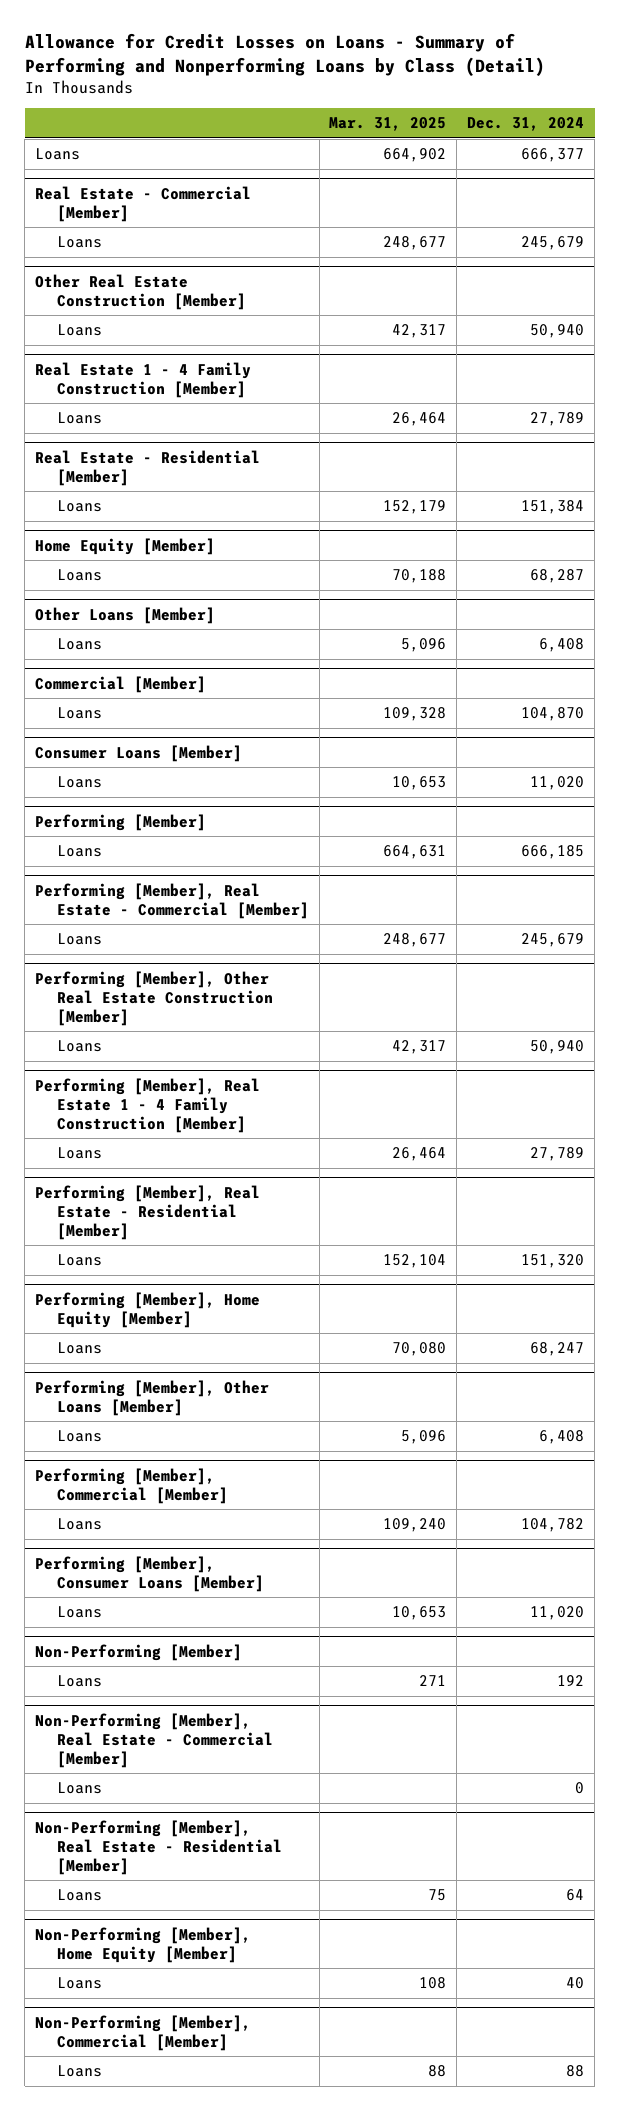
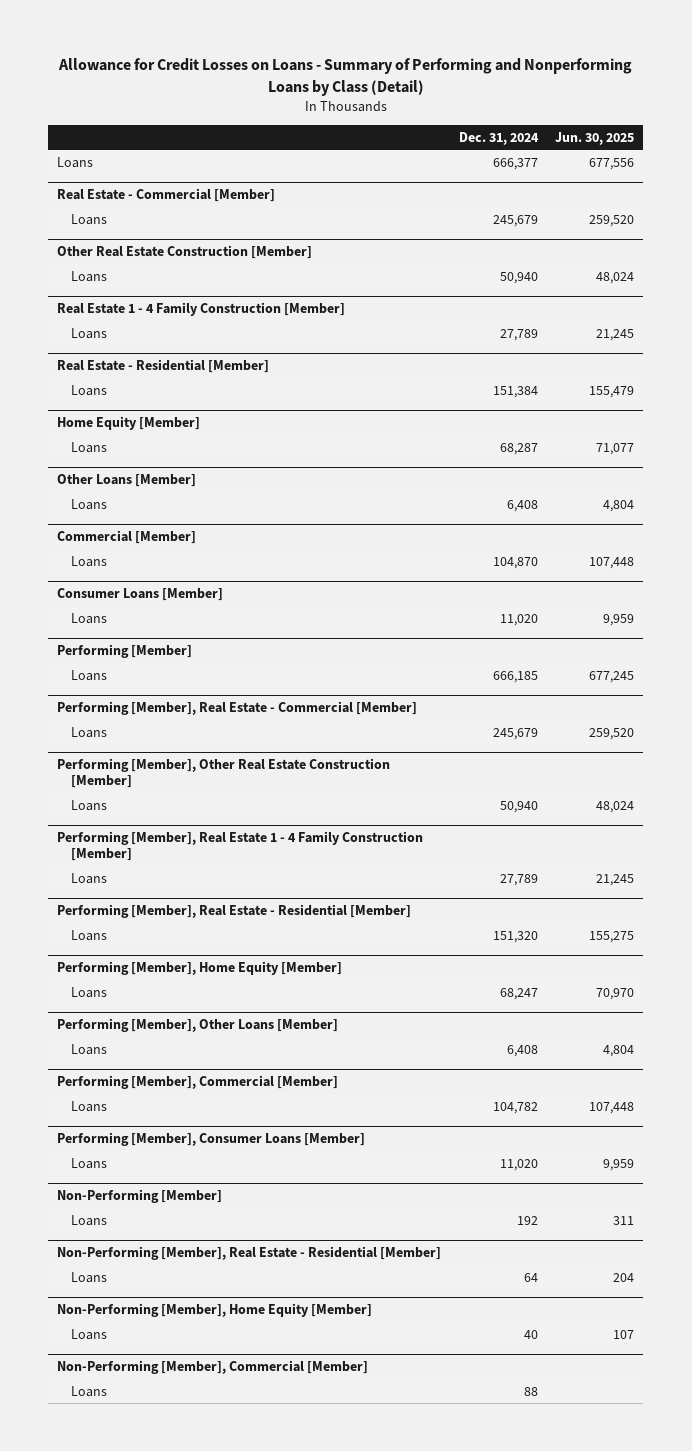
[329,117,447,132] Mar. 31, 2025 -> none
none -> [555,131,635,145] Jun. 30, 2025
[35,1712,273,1768] Non-Performing [Member], Real Estate - Commercial [Member] -> none
[56,1782,102,1795] Loans -> none

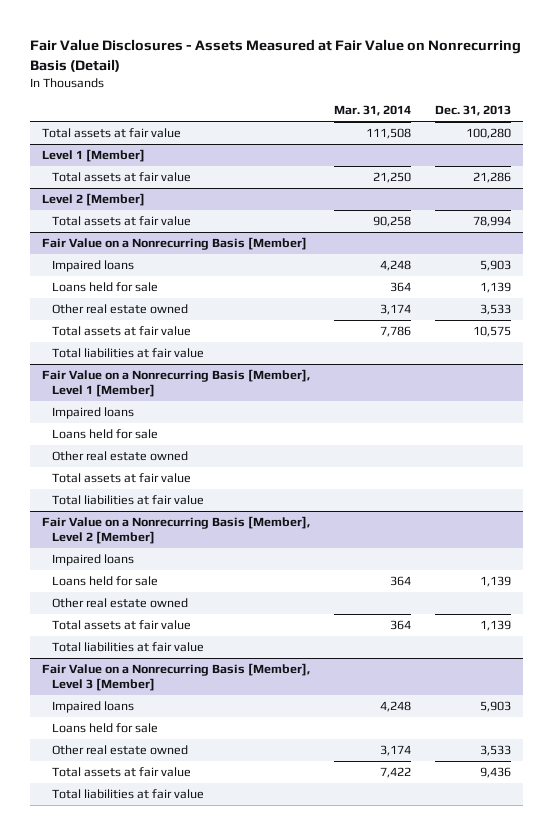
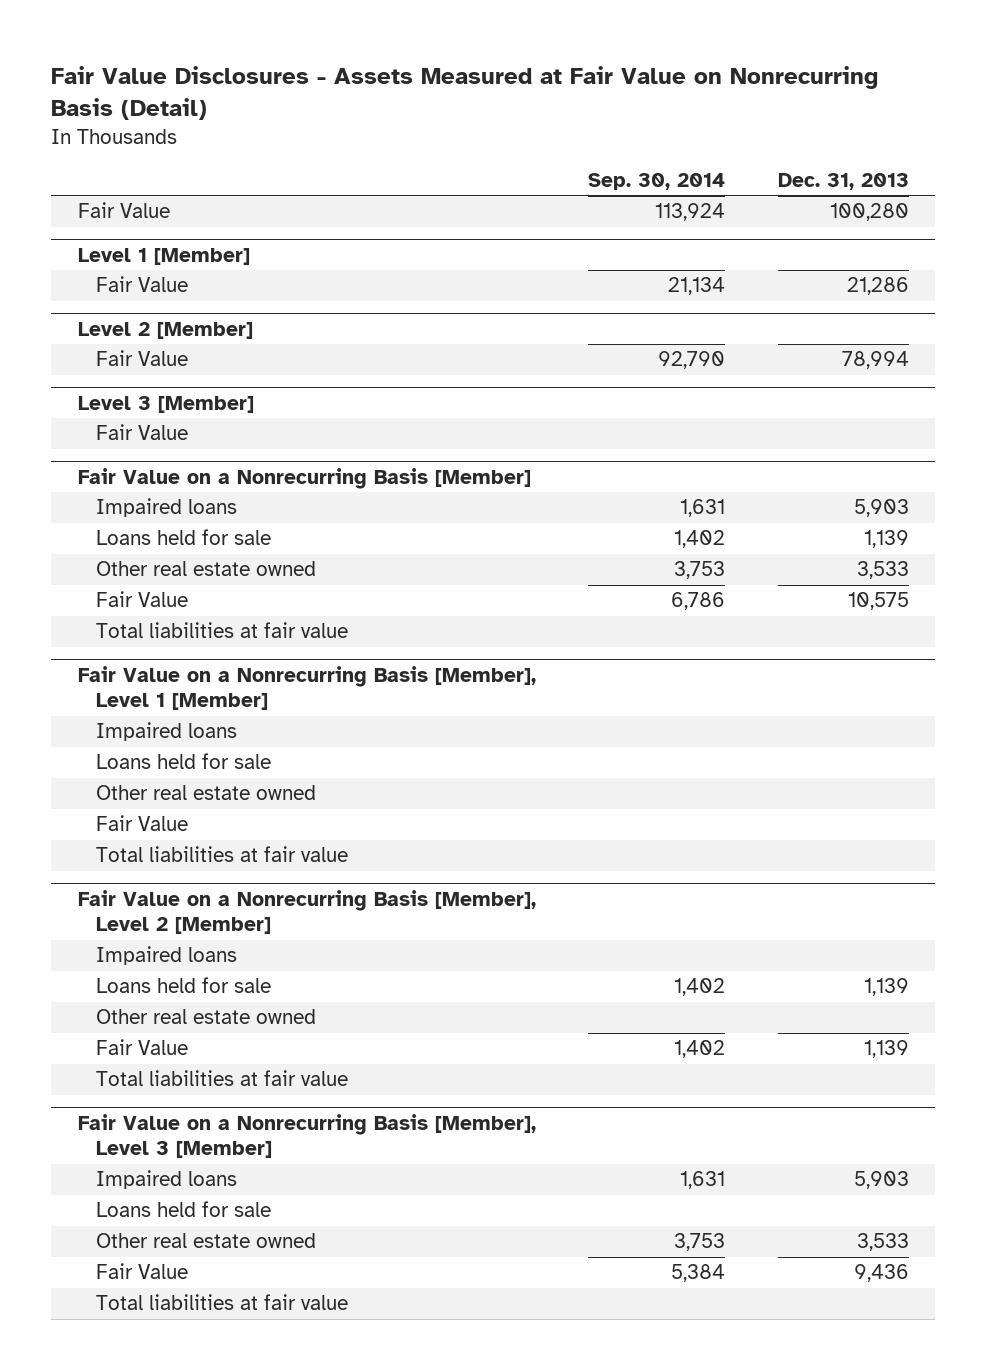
[334,105,412,117] Mar. 31, 2014 -> none
none -> [588,172,726,190] Sep. 30, 2014
[42,128,182,139] Total assets at fair value -> [77,202,170,219] Fair Value
[52,172,192,183] Total assets at fair value -> [95,276,188,293] Fair Value
[52,216,192,227] Total assets at fair value -> [95,350,188,367] Fair Value
none -> [77,396,254,414] Level 3 [Member]
none -> [95,424,188,441] Fair Value
[52,326,192,337] Total assets at fair value -> [95,591,188,608] Fair Value
[52,473,192,484] Total assets at fair value -> none
none -> [95,815,188,832] Fair Value
[52,620,192,631] Total assets at fair value -> [95,1039,188,1056] Fair Value
[52,767,192,778] Total assets at fair value -> [95,1263,188,1280] Fair Value

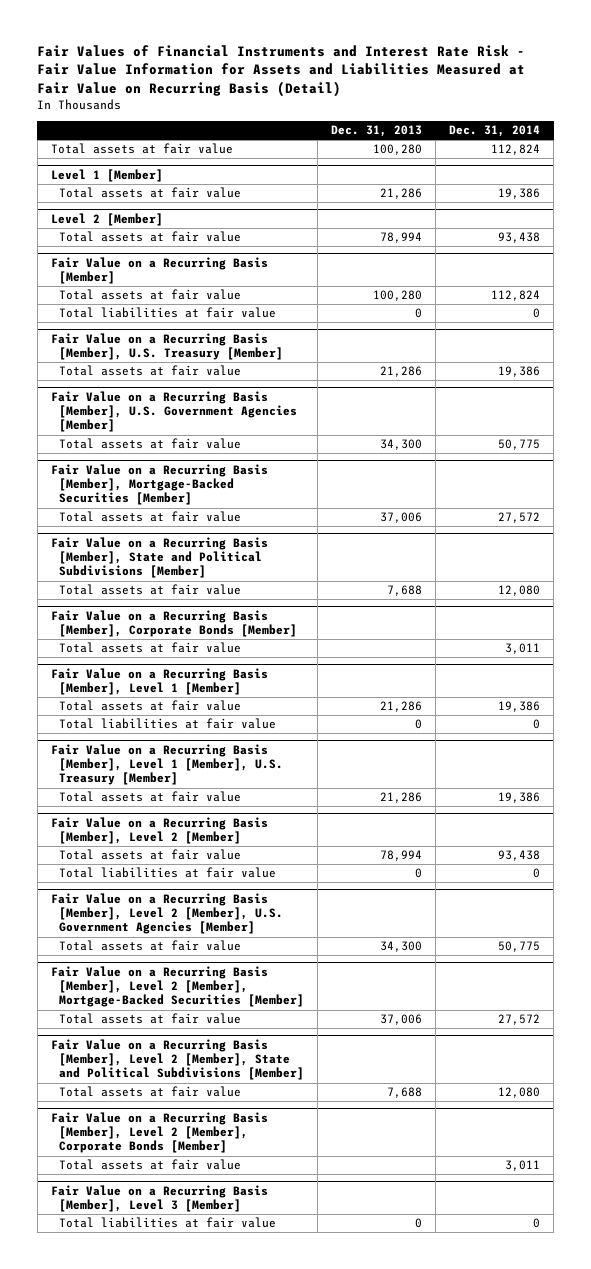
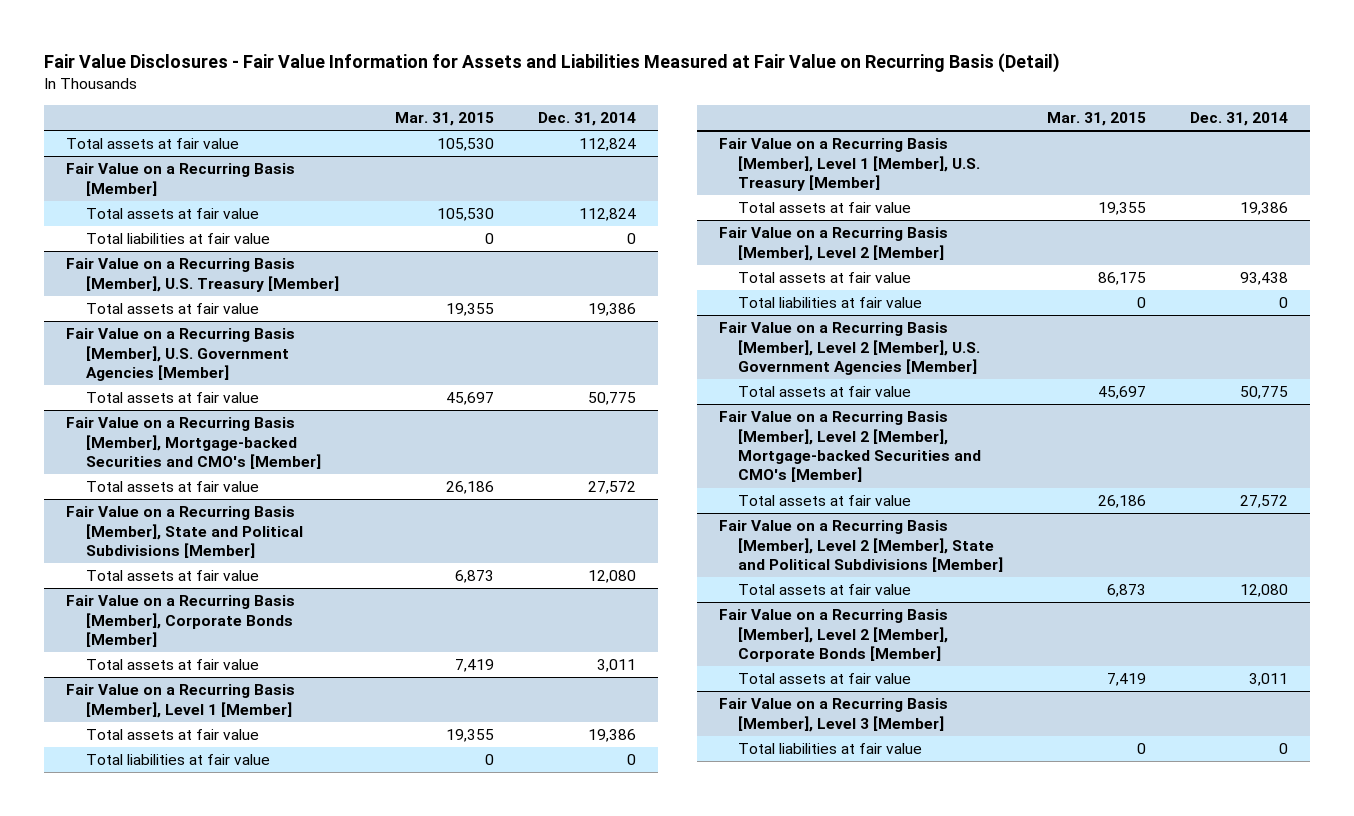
[37,44,526,97] Fair Values of Financial Instruments and Interest Rate Risk - Fair Value Information for Assets and Liabilities Measured at Fair Value on Recurring Basis (Detail) -> [44,53,1061,74] Fair Value Disclosures - Fair Value Information for Assets and Liabilities Measured at Fair Value on Recurring Basis (Detail)
[331,125,423,138] Dec. 31, 2013 -> none
none -> [394,112,494,127] Mar. 31, 2015
[50,168,163,182] Level 1 [Member] -> none
[58,187,241,199] Total assets at fair value -> none
[50,212,163,226] Level 2 [Member] -> none
[58,231,241,243] Total assets at fair value -> none
[50,463,268,506] Fair Value on a Recurring Basis [Member], Mortgage-Backed Securities [Member] -> [66,417,321,470] Fair Value on a Recurring Basis [Member], Mortgage-backed Securities and CMO's [Member]
[50,965,304,1008] Fair Value on a Recurring Basis [Member], Level 2 [Member], Mortgage-Backed Securities [Member] -> [718,411,982,483] Fair Value on a Recurring Basis [Member], Level 2 [Member], Mortgage-backed Securities and CMO's [Member]

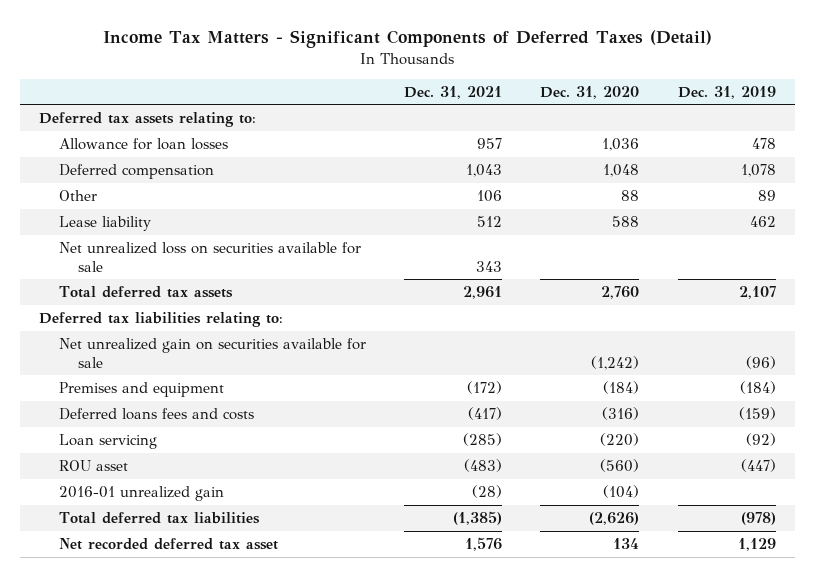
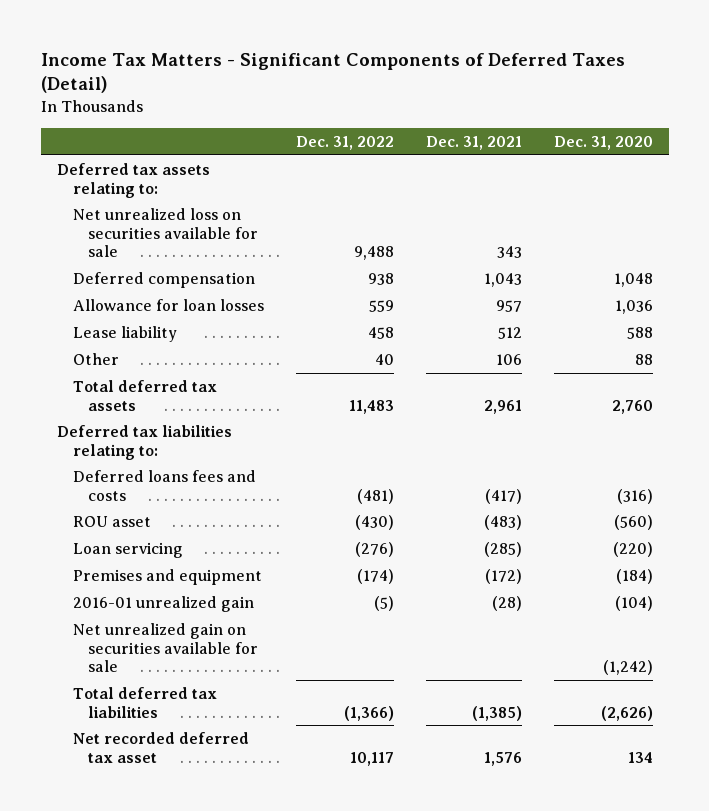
[677,85,776,99] Dec. 31, 2019 -> none
none -> [295,135,394,150] Dec. 31, 2022
[58,242,361,272] Net unrealized loss on securities available for sale -> [72,207,259,258] Net unrealized loss on securities available for sale
[58,138,228,151] Allowance for loan losses -> [72,298,264,311] Allowance for loan losses
[58,190,97,202] Other -> [72,352,119,365] Other
[58,434,157,450] Loan servicing -> [72,541,183,558] Loan servicing
[58,382,224,398] Premises and equipment -> [72,568,262,585] Premises and equipment
[58,338,366,368] Net unrealized gain on securities available for sale -> [72,622,259,673] Net unrealized gain on securities available for sale

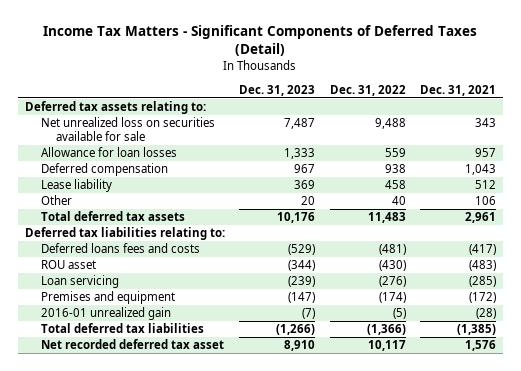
[553,135,653,150] Dec. 31, 2020 -> none
none -> [239,84,316,96] Dec. 31, 2023
[72,271,255,288] Deferred compensation -> [40,163,168,177] Deferred compensation
[72,622,259,673] Net unrealized gain on securities available for sale -> none

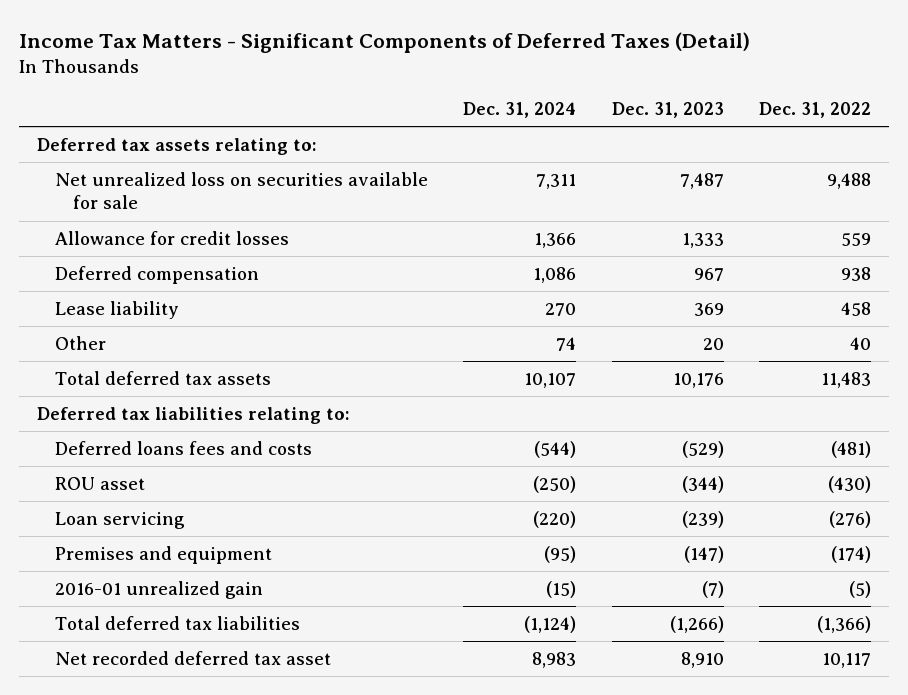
[419,84,496,96] Dec. 31, 2021 -> none
none -> [463,101,577,118] Dec. 31, 2024
[40,147,177,158] Allowance for loan losses -> [54,230,289,245] Allowance for credit losses

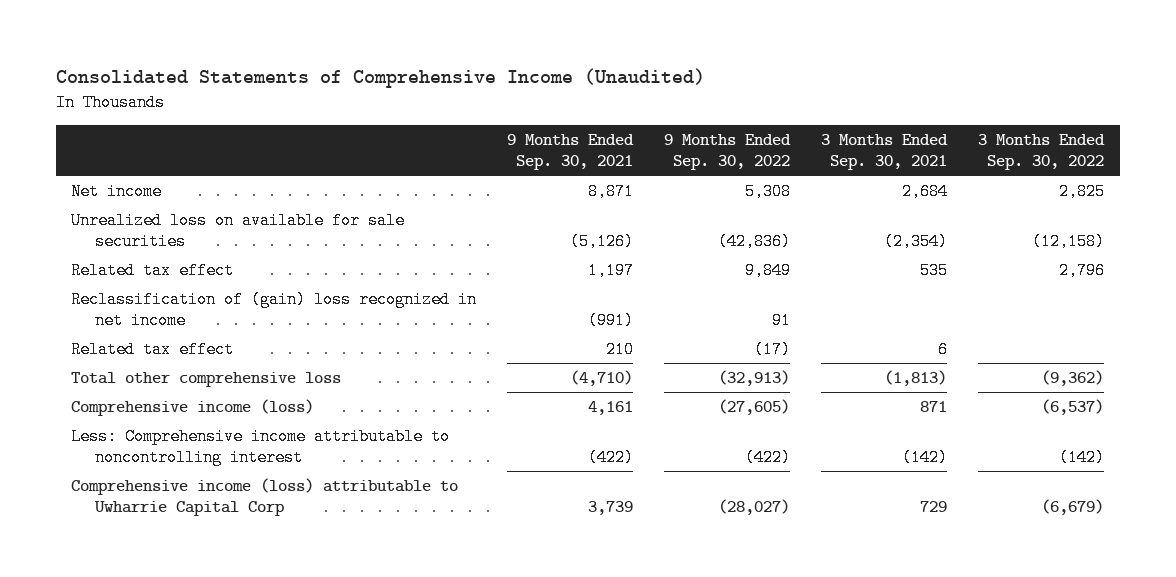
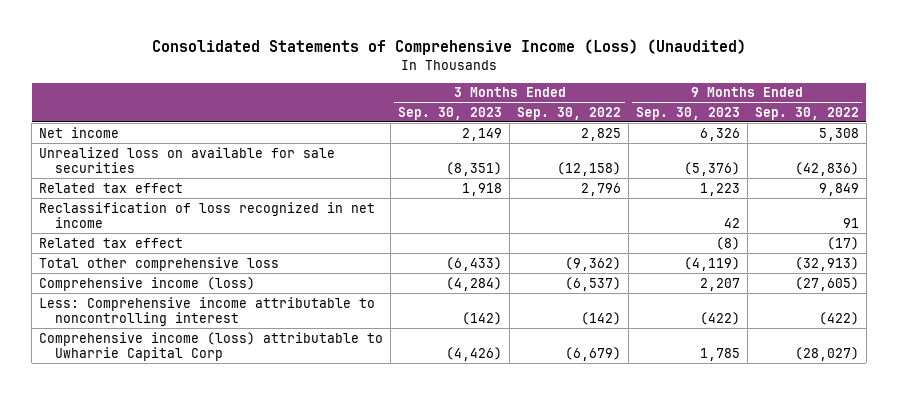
[55,68,705,89] Consolidated Statements of Comprehensive Income (Unaudited) -> [151,38,746,55] Consolidated Statements of Comprehensive Income (Loss) (Unaudited)
[507,133,635,171] 9 Months Ended Sep. 30, 2021 -> none
[821,133,949,171] 3 Months Ended Sep. 30, 2021 -> none
none -> [398,106,503,120] Sep. 30, 2023
none -> [635,106,740,120] Sep. 30, 2023
[71,290,478,330] Reclassification of (gain) loss recognized in net income -> [39,201,376,229] Reclassification of loss recognized in net income

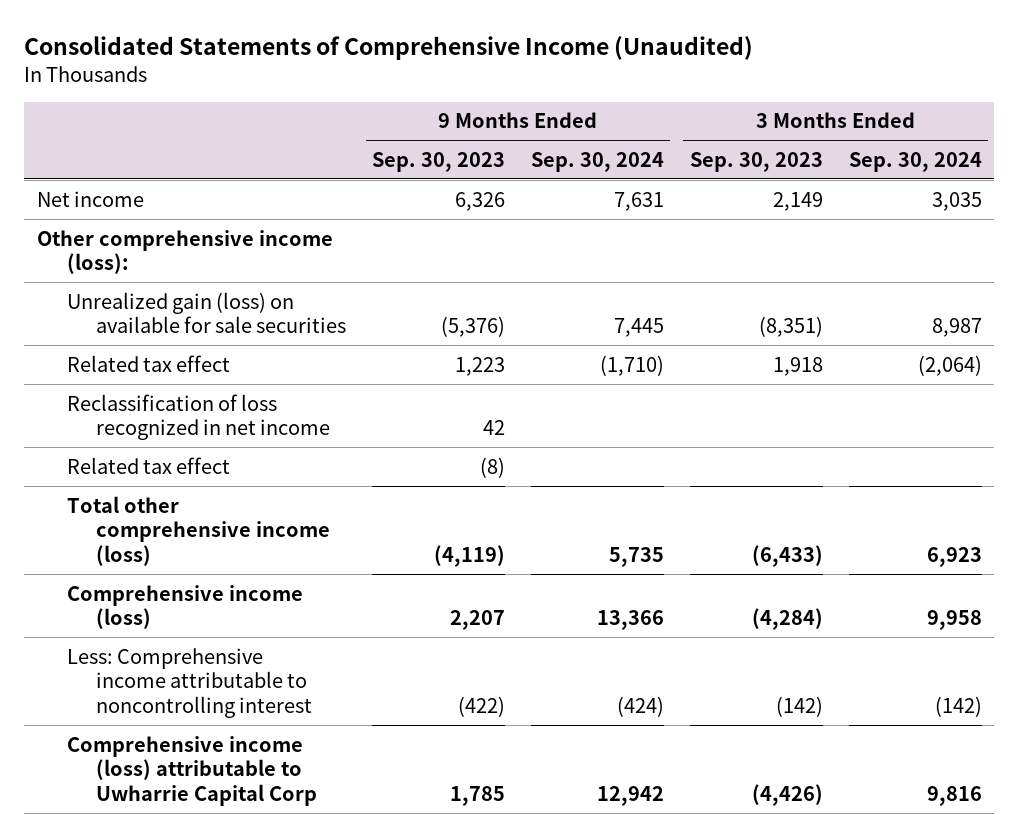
[151,38,746,55] Consolidated Statements of Comprehensive Income (Loss) (Unaudited) -> [24,36,754,61] Consolidated Statements of Comprehensive Income (Unaudited)
[516,106,621,120] Sep. 30, 2022 -> none
[754,106,859,120] Sep. 30, 2022 -> none
none -> [530,151,664,172] Sep. 30, 2024
none -> [848,151,982,172] Sep. 30, 2024
none -> [37,229,334,275] Other comprehensive income (loss):
[39,146,336,174] Unrealized loss on available for sale securities -> [66,291,347,334] Unrealized gain (loss) on available for sale securities
[39,256,280,271] Total other comprehensive loss -> [66,495,331,566] Total other comprehensive income (loss)

